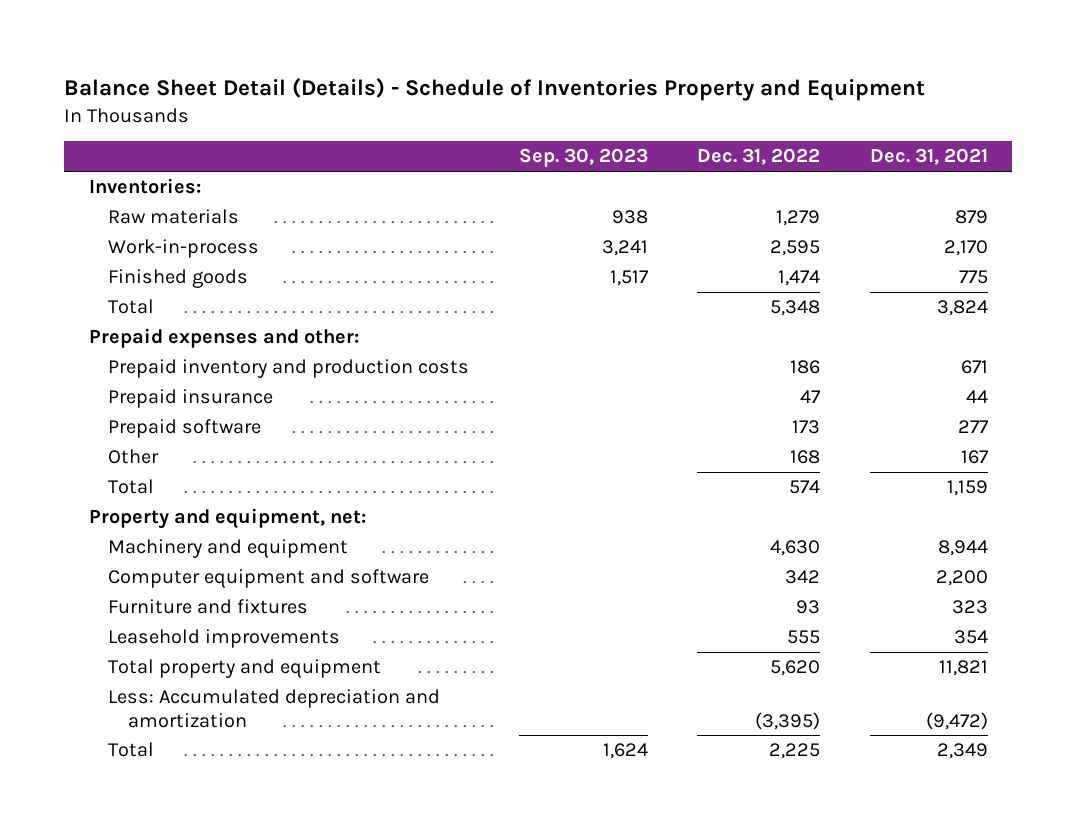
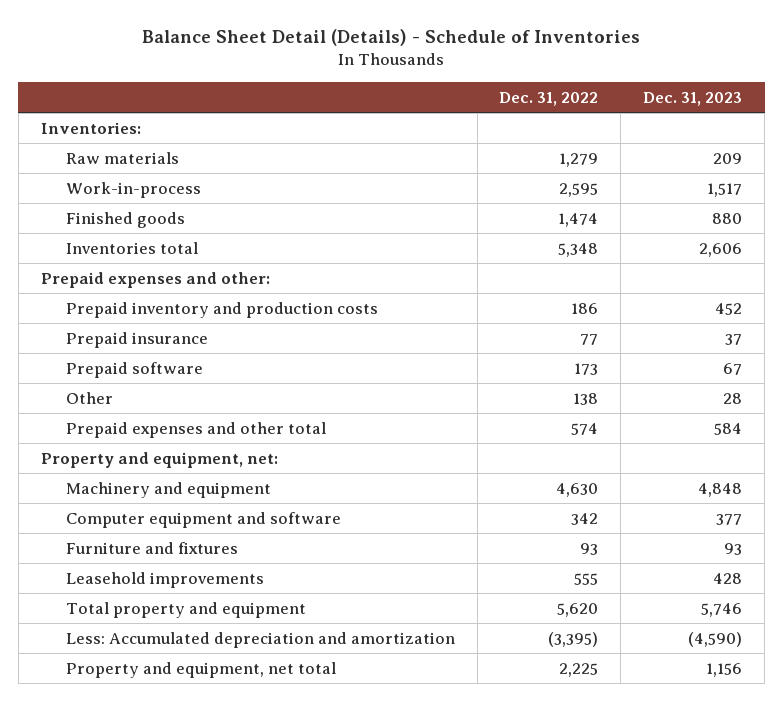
[64,77,926,101] Balance Sheet Detail (Details) - Schedule of Inventories Property and Equipment -> [142,29,641,47] Balance Sheet Detail (Details) - Schedule of Inventories
[518,148,648,168] Sep. 30, 2023 -> none
[869,148,988,166] Dec. 31, 2021 -> none
none -> [643,91,743,106] Dec. 31, 2023
[108,299,155,315] Total -> [65,241,198,254] Inventories total
[800,390,822,404] 47 -> [580,333,599,345] 77
[790,450,821,465] 168 -> [573,392,599,405] 138
[108,479,155,495] Total -> [65,421,326,438] Prepaid expenses and other total
[108,742,155,758] Total -> [65,661,336,678] Property and equipment, net total

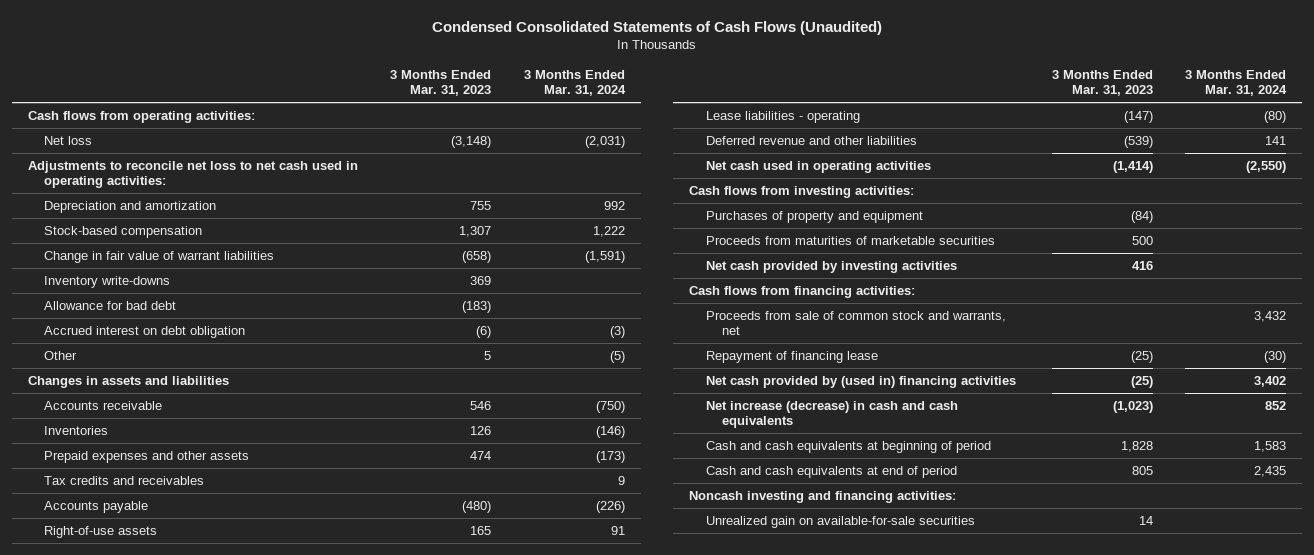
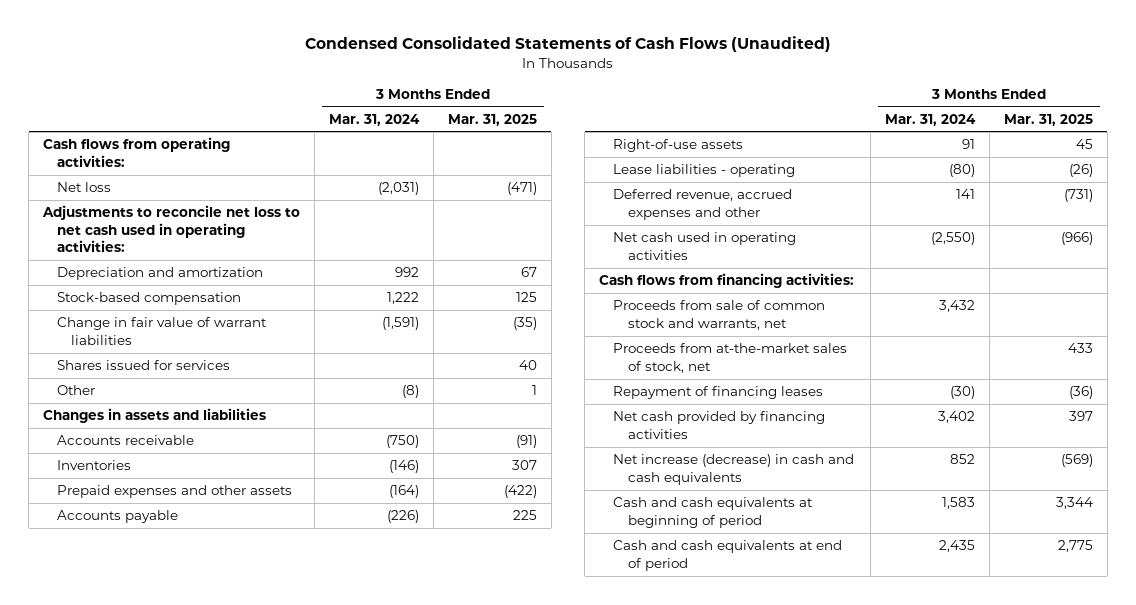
[390,70,492,97] 3 Months Ended Mar. 31, 2023 -> none
none -> [447,113,537,126] Mar. 31, 2025
[44,275,171,288] Inventory write-downs -> none
[44,300,177,310] Allowance for bad debt -> none
[44,325,246,338] Accrued interest on debt obligation -> none
none -> [57,360,231,371] Shares issued for services
[609,350,625,363] (5) -> [401,385,419,399] (8)
[44,475,205,485] Tax credits and receivables -> none
[595,450,625,463] (173) -> [388,485,419,499] (164)
[705,135,917,145] Deferred revenue and other liabilities -> [613,189,793,220] Deferred revenue, accrued expenses and other
[689,185,915,198] Cash flows from investing activities: -> none
[705,210,923,223] Purchases of property and equipment -> none
[705,235,995,245] Proceeds from maturities of marketable securities -> none
[705,260,957,273] Net cash provided by investing activities -> none
none -> [613,343,848,373] Proceeds from at-the-market sales of stock, net
[705,350,878,363] Repayment of financing lease -> [613,386,824,400] Repayment of financing leases
[705,375,1016,388] Net cash provided by (used in) financing activities -> [613,411,826,439] Net cash provided by financing activities
[689,490,957,503] Noncash investing and financing activities: -> none
[705,515,975,528] Unrealized gain on available-for-sale securities -> none

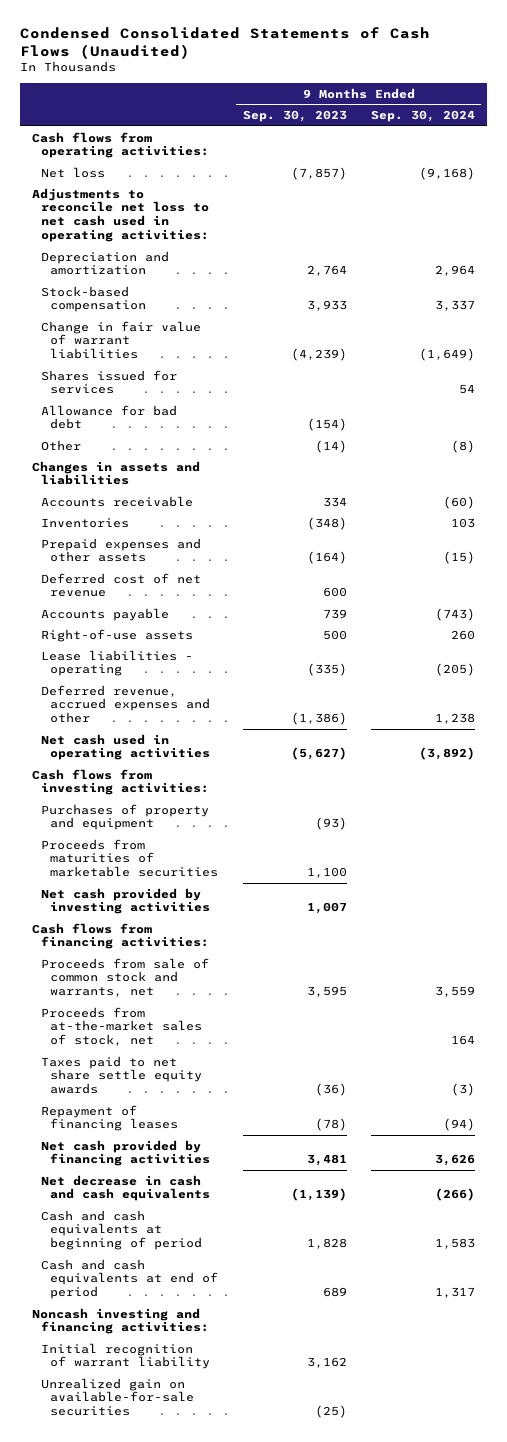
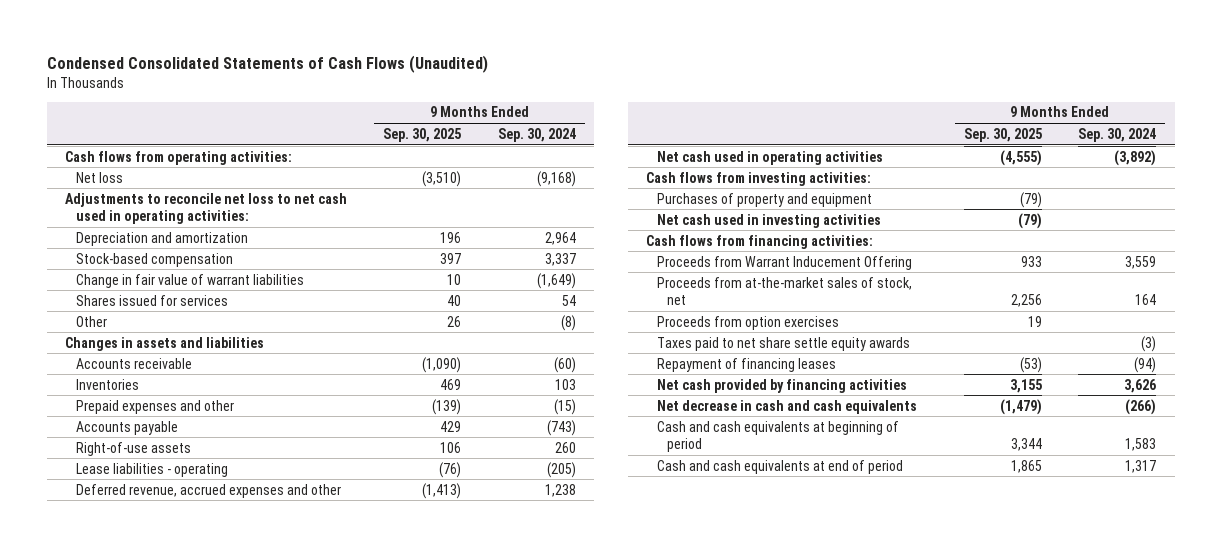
[242,109,347,122] Sep. 30, 2023 -> none
none -> [383,127,462,142] Sep. 30, 2025
[41,404,178,430] Allowance for bad debt -> none
[41,572,202,598] Deferred cost of net revenue -> none
[41,537,202,563] Prepaid expenses and other assets -> [75,399,234,414] Prepaid expenses and other
[41,838,219,878] Proceeds from maturities of marketable securities -> none
[41,887,211,915] Net cash provided by investing activities -> [656,213,881,228] Net cash used in investing activities
[41,957,210,998] Proceeds from sale of common stock and warrants, net -> [656,255,912,270] Proceeds from Warrant Inducement Offering
none -> [656,315,839,330] Proceeds from option exercises
[31,1307,210,1335] Noncash investing and financing activities: -> none
[41,1342,211,1370] Initial recognition of warrant liability -> none
[41,1377,195,1417] Unrealized gain on available-for-sale securities -> none

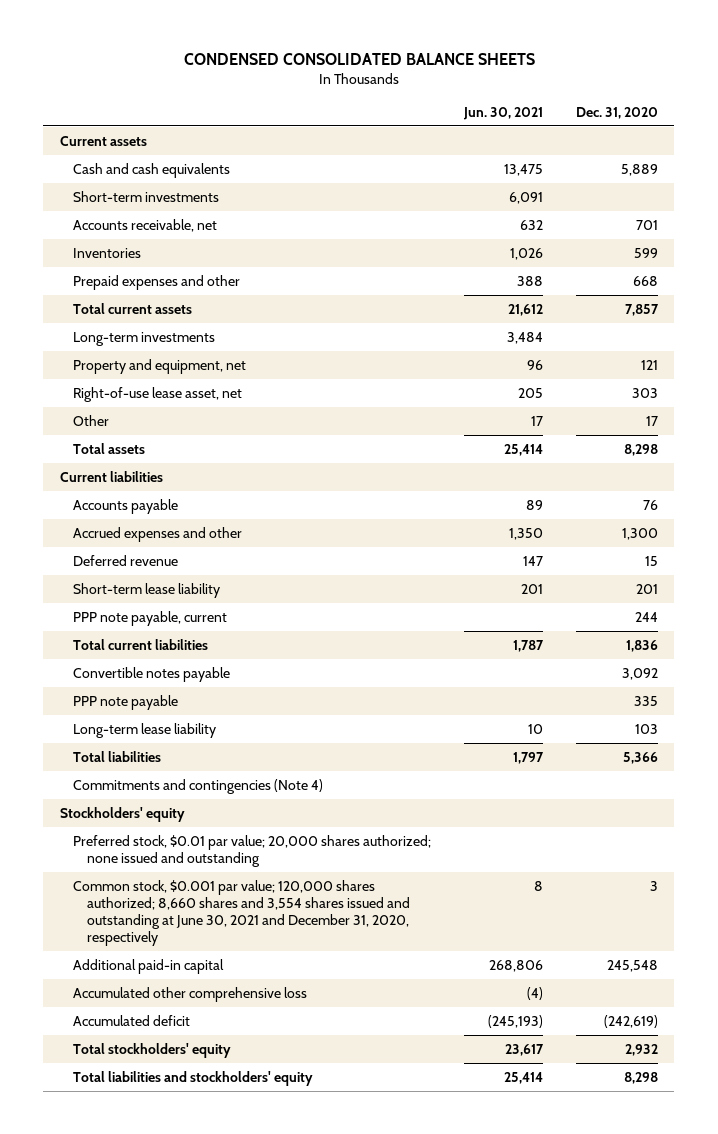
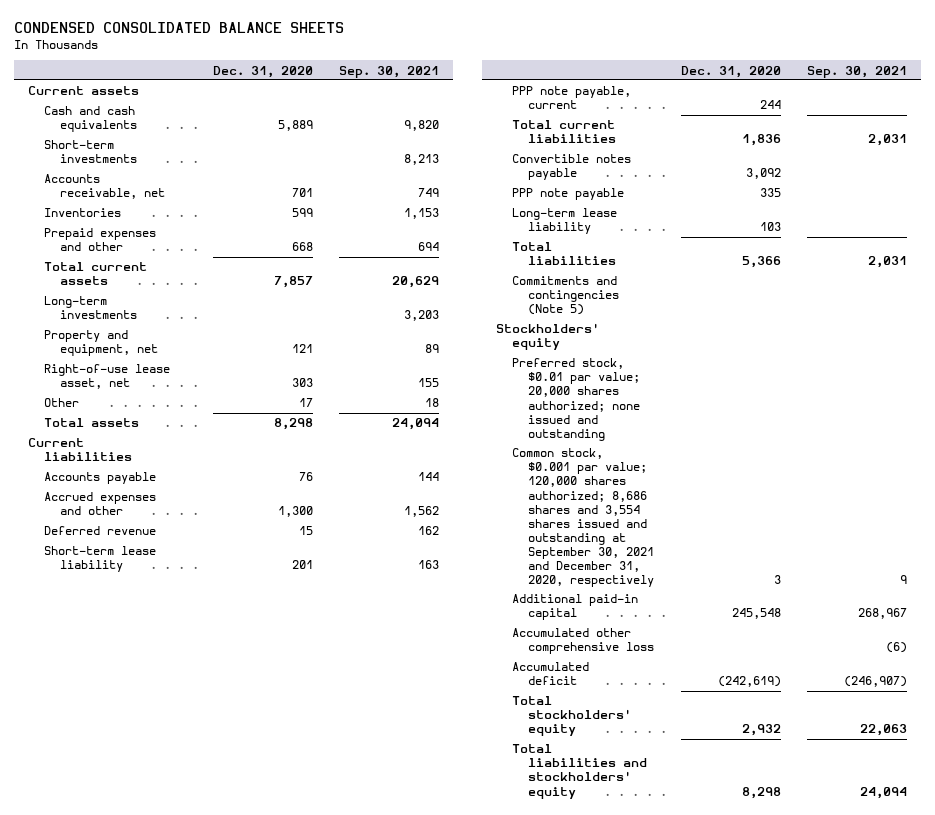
[463,106,544,120] Jun. 30, 2021 -> none
none -> [339,65,440,78] Sep. 30, 2021
[73,778,324,794] Commitments and contingencies (Note 4) -> [511,276,619,316] Commitments and contingencies (Note 5)
[73,879,411,946] Common stock, $0.001 par value; 120,000 shares authorized; 8,660 shares and 3,554 shares issued and outstanding at June 30, 2021 and December 31, 2020, respectively -> [511,448,654,588] Common stock, $0.001 par value; 120,000 shares authorized; 8,686 shares and 3,554 shares issued and outstanding at September 30, 2021 and December 31, 2020, respectively

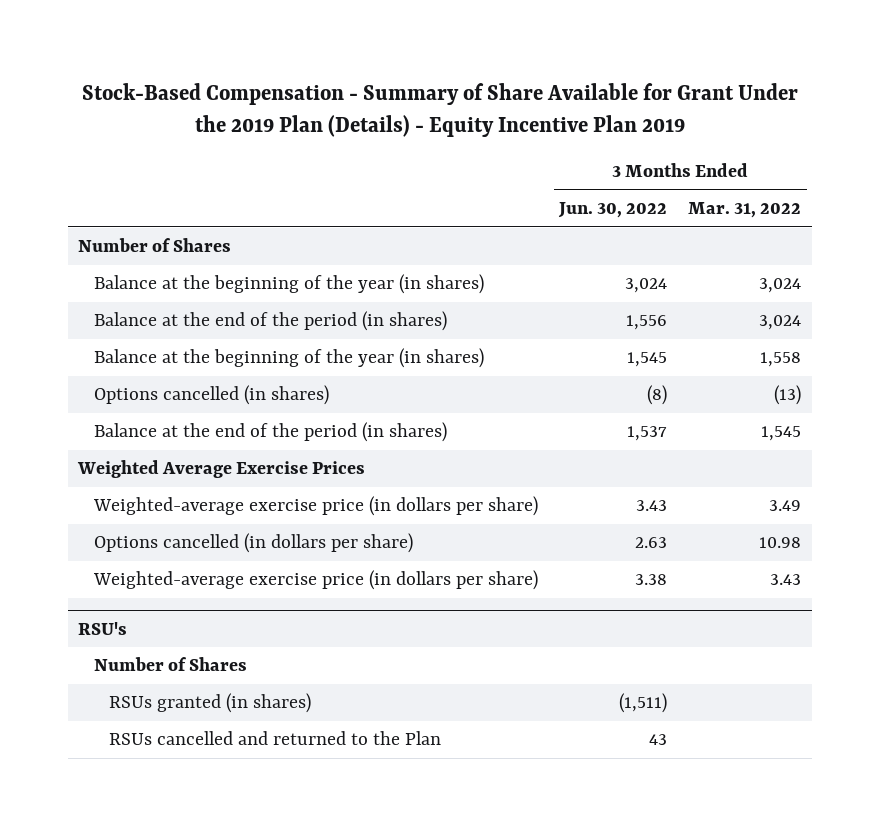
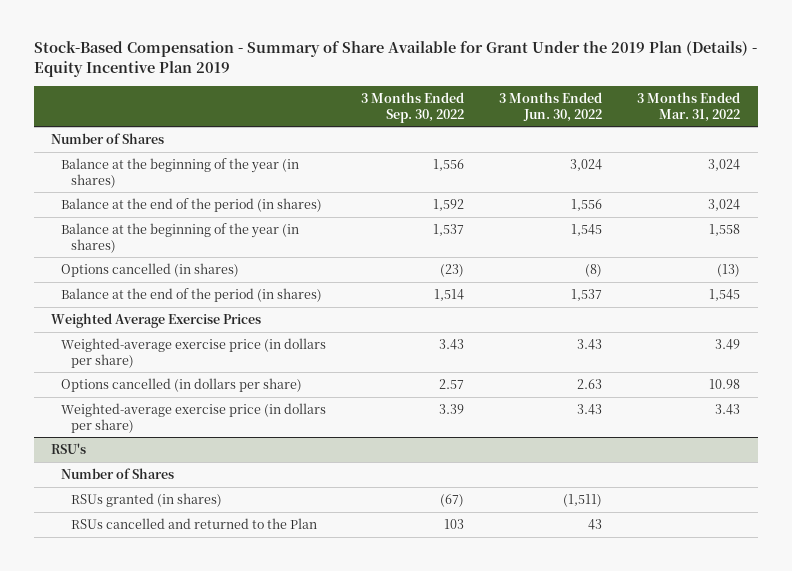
none -> [361,91,465,123] 3 Months Ended Sep. 30, 2022
[634,574,667,586] 3.38 -> [577,404,603,416] 3.43

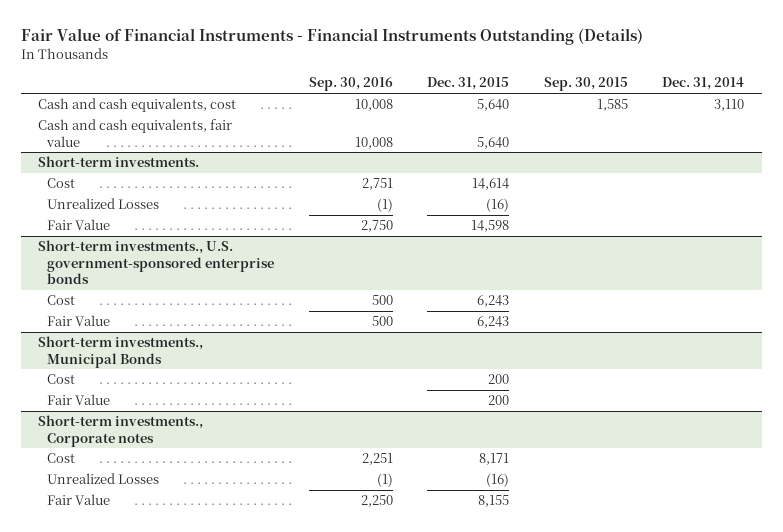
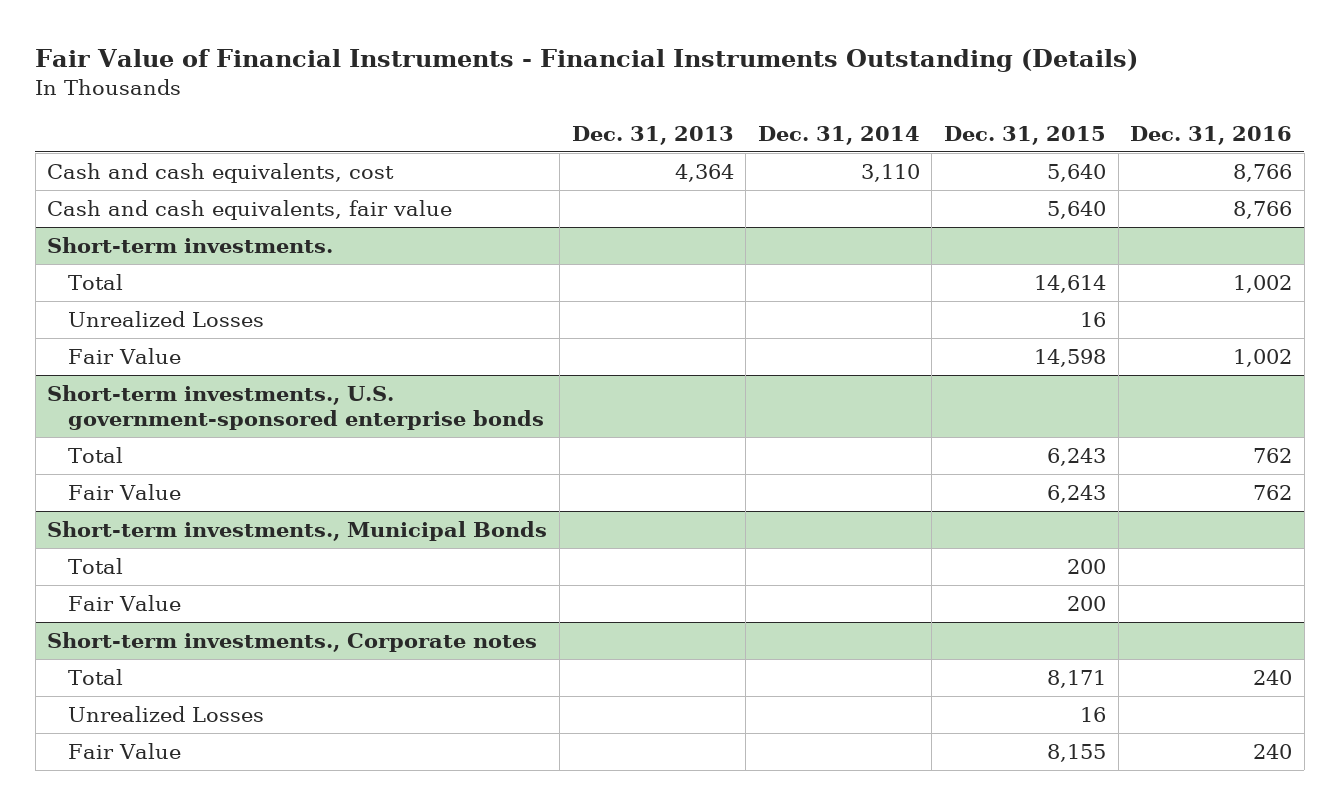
[308,77,393,92] Sep. 30, 2016 -> none
[543,77,628,92] Sep. 30, 2015 -> none
none -> [571,125,734,145] Dec. 31, 2013
none -> [1130,125,1293,145] Dec. 31, 2016
[47,178,76,189] Cost -> [68,273,124,290] Total
[486,198,510,213] (16) -> [1079,311,1106,327] 16
[47,295,76,306] Cost -> [68,446,124,463] Total
[47,374,76,385] Cost -> [68,557,124,574] Total
[47,453,76,464] Cost -> [68,668,124,685] Total
[486,473,510,488] (16) -> [1079,706,1106,722] 16

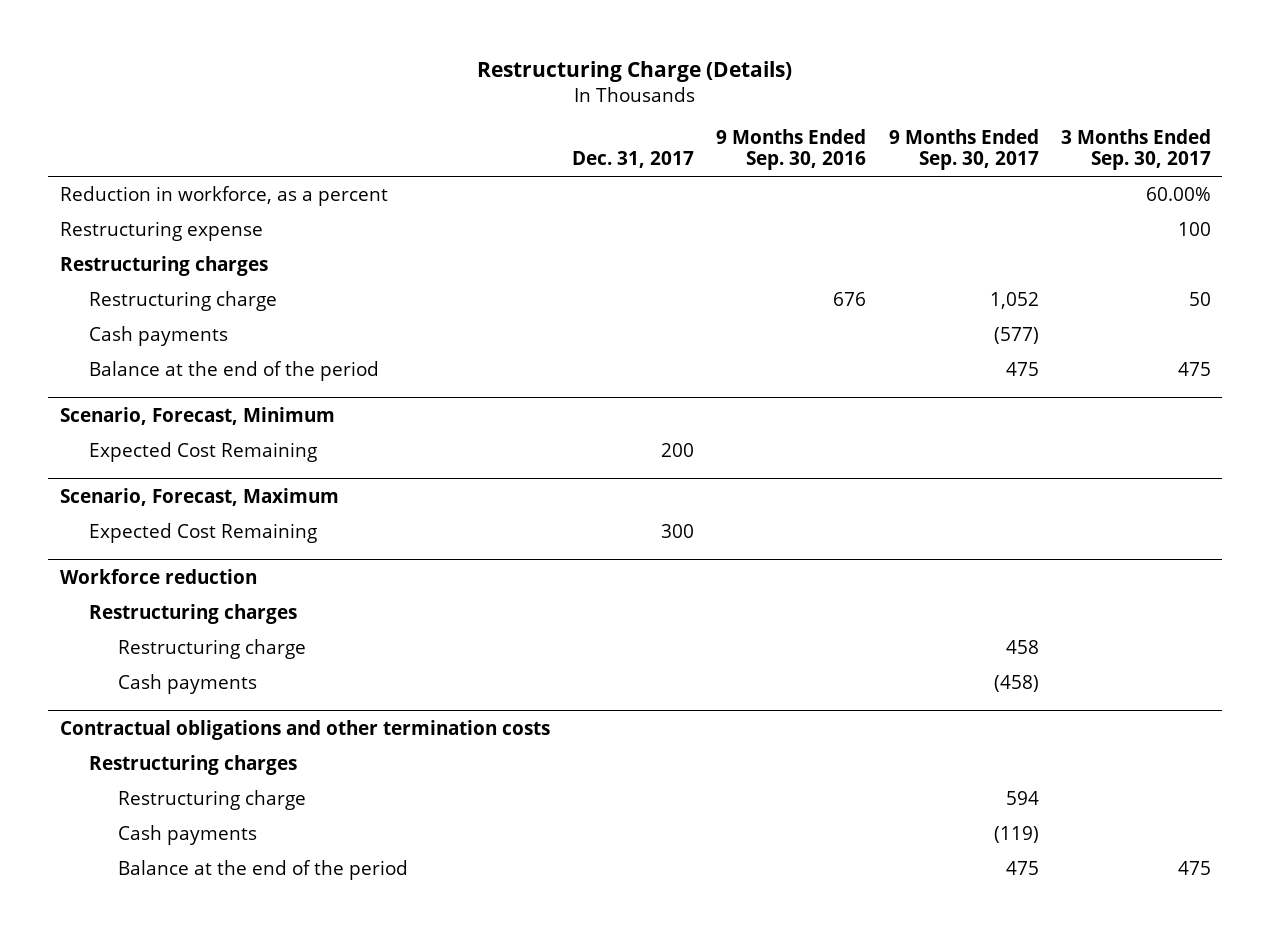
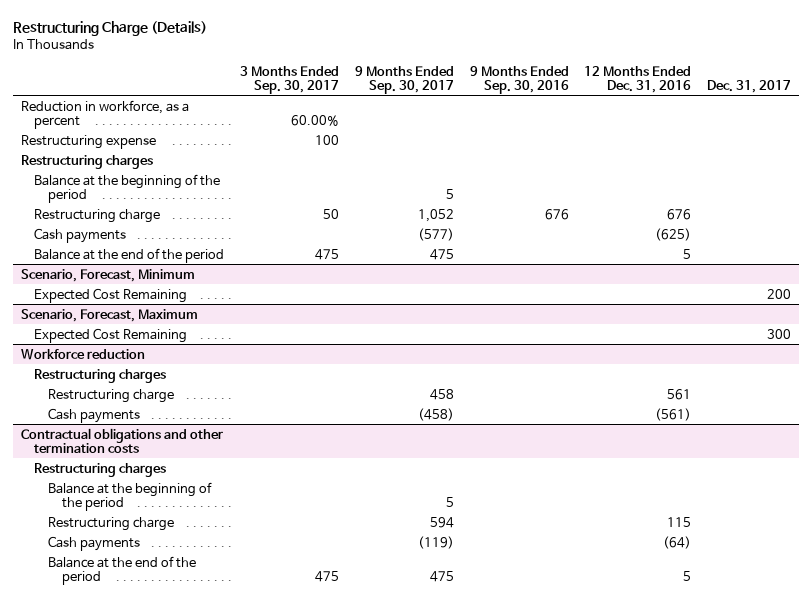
none -> [584,65,692,93] 12 Months Ended Dec. 31, 2016
none -> [34,173,221,203] Balance at the beginning of the period
none -> [48,481,213,511] Balance at the beginning of the period

